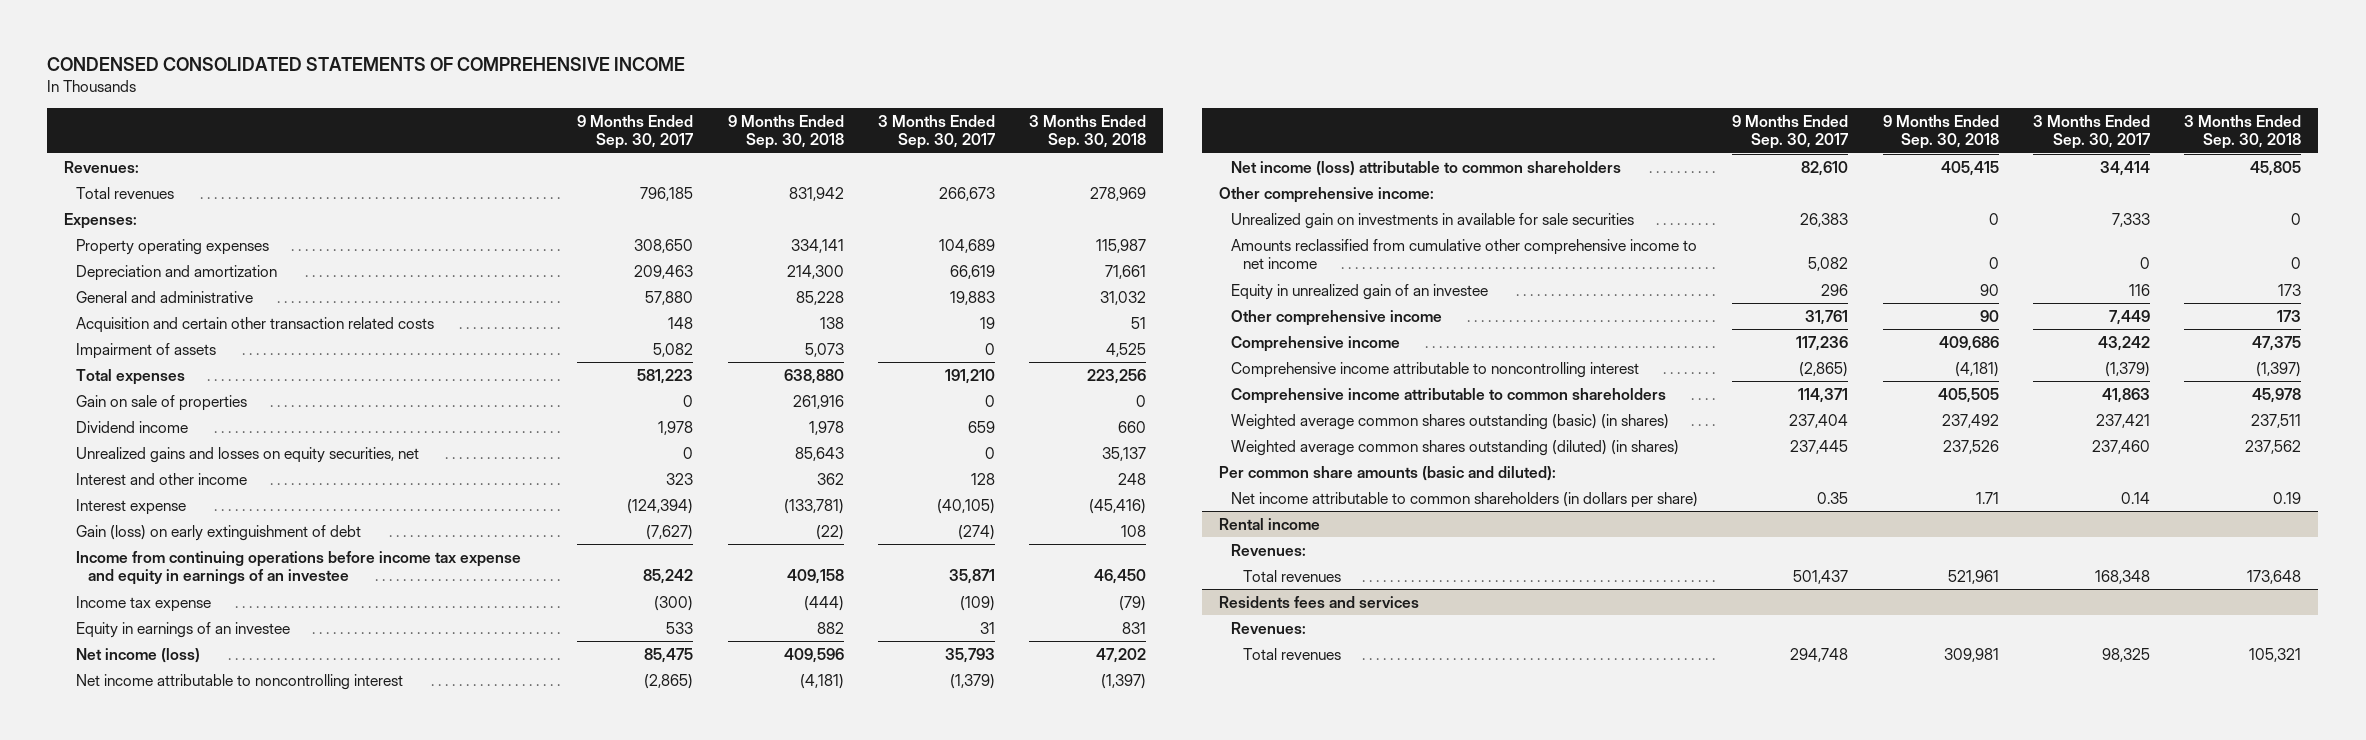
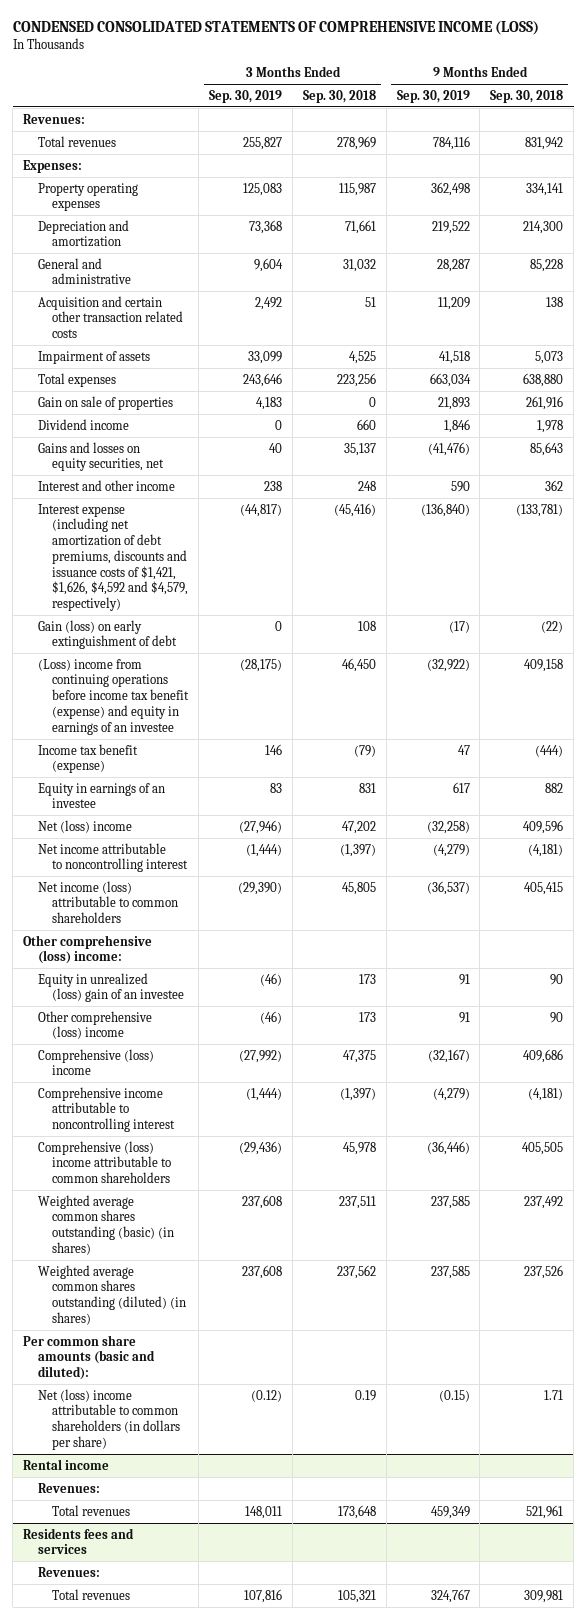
[47,57,686,72] CONDENSED CONSOLIDATED STATEMENTS OF COMPREHENSIVE INCOME -> [12,21,539,36] CONDENSED CONSOLIDATED STATEMENTS OF COMPREHENSIVE INCOME (LOSS)
[577,114,694,150] 9 Months Ended Sep. 30, 2017 -> none
[877,114,995,150] 3 Months Ended Sep. 30, 2017 -> none
none -> [209,89,283,103] Sep. 30, 2019
none -> [396,89,470,103] Sep. 30, 2019
[76,446,420,463] Unrealized gains and losses on equity securities, net -> [37,441,165,472] Gains and losses on equity securities, net
[76,498,187,515] Interest expense -> [37,503,189,611] Interest expense (including net amortization of debt premiums, discounts and issuance costs of $1,421, $1,626, $4,592 and $4,579, respectively)
[76,550,522,586] Income from continuing operations before income tax expense and equity in earnings of an investee -> [37,658,190,735] (Loss) income from continuing operations before income tax benefit (expense) and equity in earnings of an investee
[76,595,212,612] Income tax expense -> [37,743,138,774] Income tax benefit (expense)
[76,647,201,663] Net income (loss) -> [37,819,132,833] Net (loss) income
[1231,212,1635,229] Unrealized gain on investments in available for sale securities -> none
[1231,238,1698,270] Amounts reclassified from cumulative other comprehensive income to net income -> none
[1219,186,1435,203] Other comprehensive income: -> [23,934,153,965] Other comprehensive (loss) income:
[1231,283,1489,300] Equity in unrealized gain of an investee -> [37,972,185,1003] Equity in unrealized (loss) gain of an investee
[1231,309,1443,326] Other comprehensive income -> [37,1010,152,1040] Other comprehensive (loss) income
[1231,335,1401,352] Comprehensive income -> [37,1048,154,1076] Comprehensive (loss) income
[1231,387,1667,404] Comprehensive income attributable to common shareholders -> [37,1140,172,1184] Comprehensive (loss) income attributable to common shareholders
[1231,491,1699,508] Net income attributable to common shareholders (in dollars per share) -> [37,1388,181,1450] Net (loss) income attributable to common shareholders (in dollars per share)

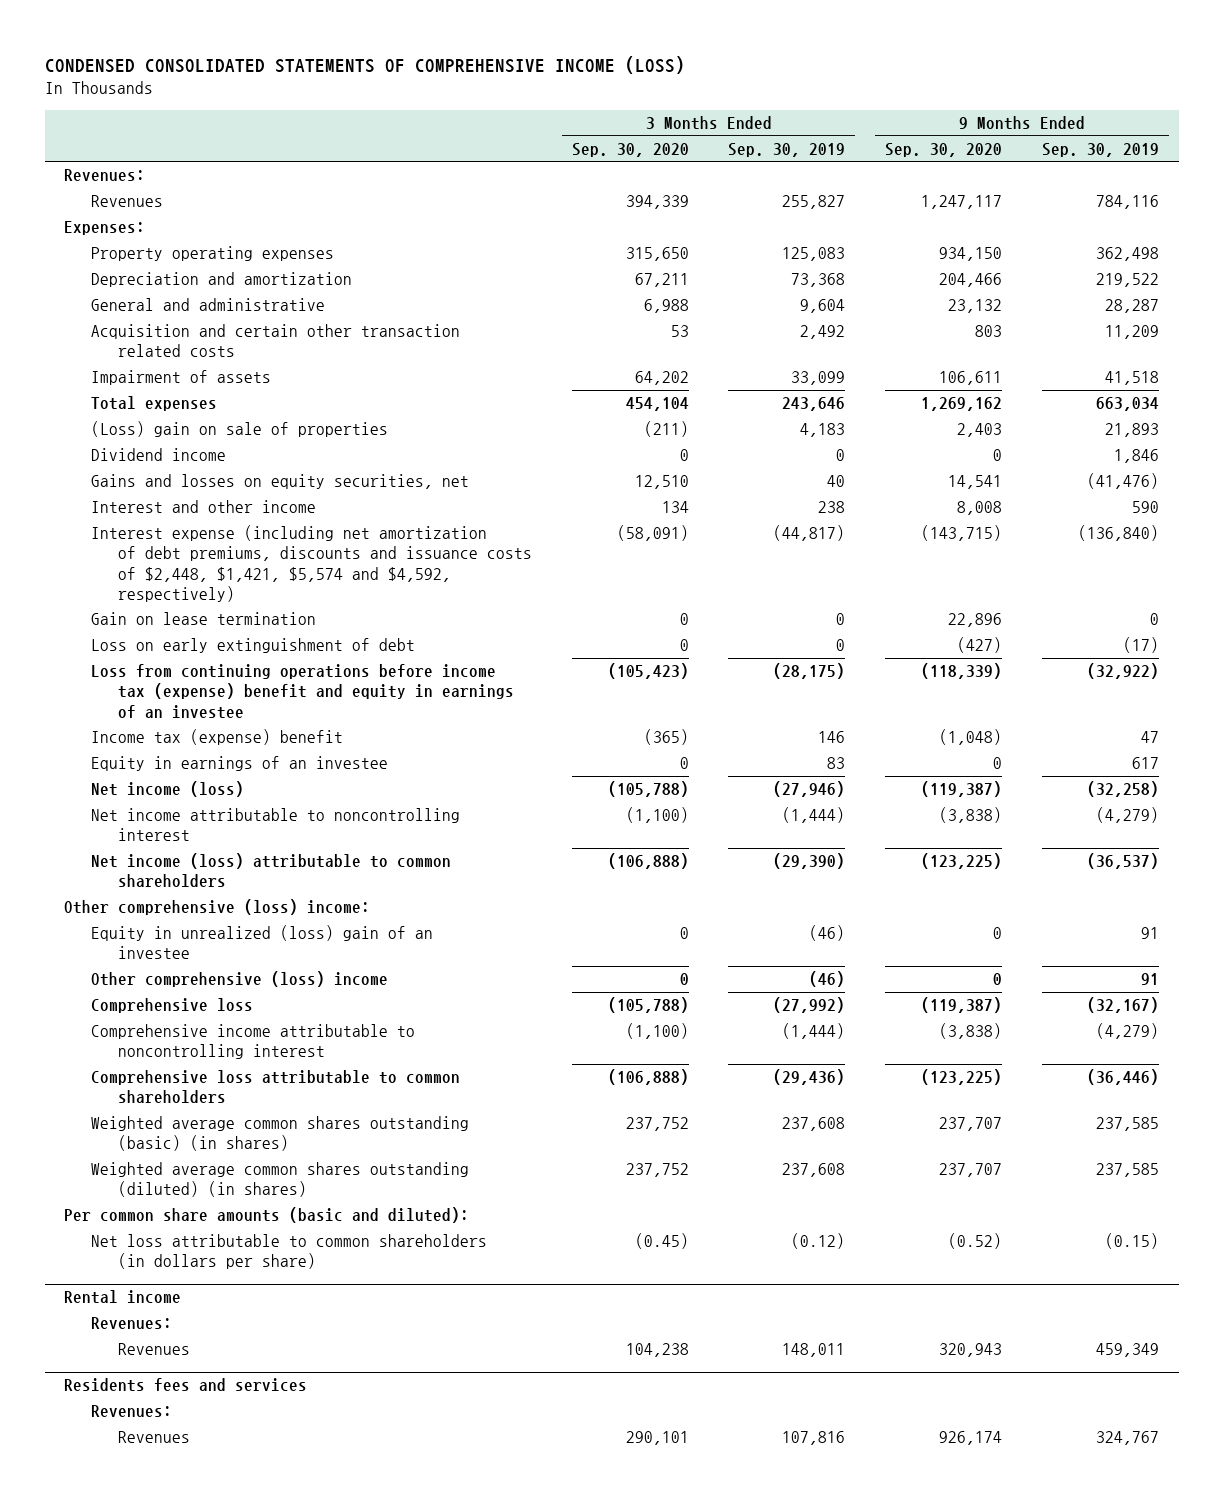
[302,89,376,103] Sep. 30, 2018 -> none
[490,89,564,103] Sep. 30, 2018 -> none
none -> [571,142,689,157] Sep. 30, 2020
none -> [885,142,1003,157] Sep. 30, 2020
[37,135,116,147] Total revenues -> [91,195,164,208] Revenues
[37,395,173,410] Gain on sale of properties -> [91,421,389,438] (Loss) gain on sale of properties
[37,503,189,611] Interest expense (including net amortization of debt premiums, discounts and issuance costs of $1,421, $1,626, $4,592 and $4,579, respectively) -> [91,525,532,602] Interest expense (including net amortization of debt premiums, discounts and issuance costs of $2,448, $1,421, $5,574 and $4,592, respectively)
none -> [91,612,317,626] Gain on lease termination
[37,619,178,650] Gain (loss) on early extinguishment of debt -> [91,638,416,654] Loss on early extinguishment of debt
[37,658,190,735] (Loss) income from continuing operations before income tax benefit (expense) and equity in earnings of an investee -> [91,664,514,719] Loss from continuing operations before income tax (expense) benefit and equity in earnings of an investee
[37,743,138,774] Income tax benefit (expense) -> [91,729,344,746] Income tax (expense) benefit
[37,819,132,833] Net (loss) income -> [91,781,245,798] Net income (loss)
[37,1048,154,1076] Comprehensive (loss) income -> [91,998,254,1014] Comprehensive loss
[37,1140,172,1184] Comprehensive (loss) income attributable to common shareholders -> [91,1070,461,1104] Comprehensive loss attributable to common shareholders
[37,1388,181,1450] Net (loss) income attributable to common shareholders (in dollars per share) -> [91,1234,488,1270] Net loss attributable to common shareholders (in dollars per share)
[52,1504,131,1516] Total revenues -> [117,1343,190,1356] Revenues
[52,1588,131,1600] Total revenues -> [117,1431,190,1444] Revenues

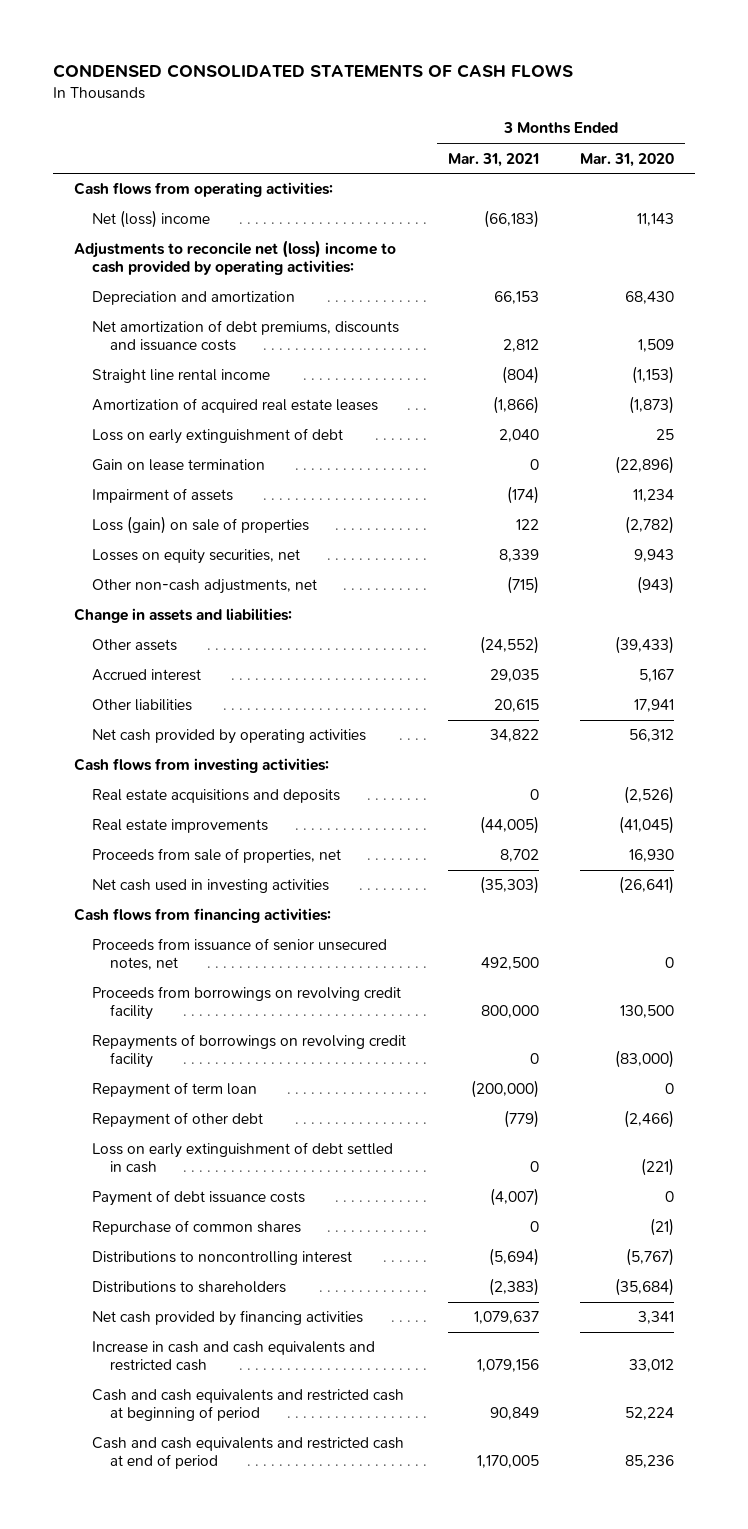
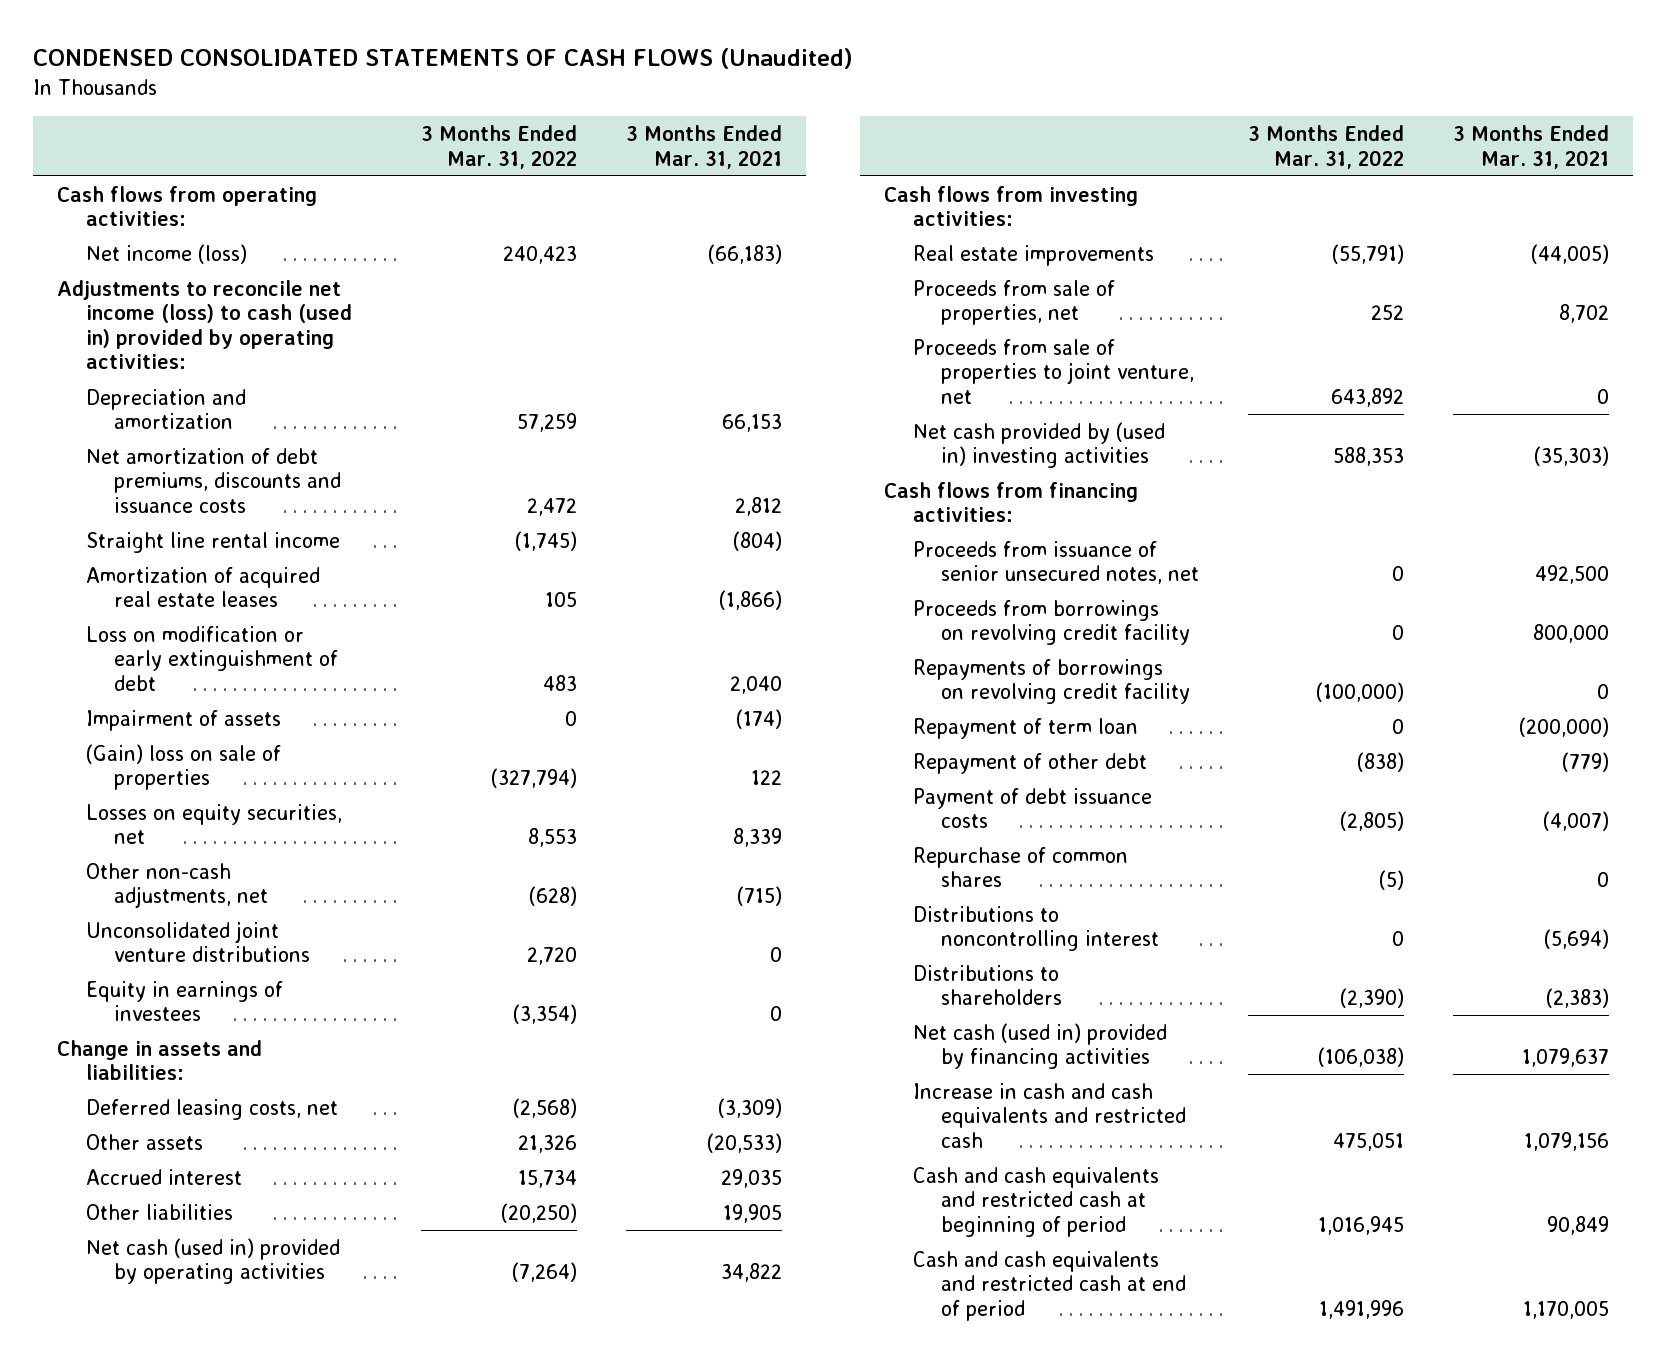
[53,64,574,79] CONDENSED CONSOLIDATED STATEMENTS OF CASH FLOWS -> [32,48,853,70] CONDENSED CONSOLIDATED STATEMENTS OF CASH FLOWS (Unaudited)
[580,152,675,167] Mar. 31, 2020 -> none
none -> [421,124,578,169] 3 Months Ended Mar. 31, 2022
[92,210,211,229] Net (loss) income -> [85,243,247,264] Net income (loss)
[73,240,396,276] Adjustments to reconcile net (loss) income to cash provided by operating activities: -> [57,279,352,370] Adjustments to reconcile net income (loss) to cash (used in) provided by operating activities:
[92,459,266,472] Gain on lease termination -> none
[92,428,344,445] Loss on early extinguishment of debt -> [85,625,339,691] Loss on modification or early extinguishment of debt
[92,516,310,535] Loss (gain) on sale of properties -> [85,743,281,791] (Gain) loss on sale of properties
none -> [85,920,311,963] Unconsolidated joint venture distributions
none -> [85,980,283,1022] Equity in earnings of investees
none -> [85,1098,338,1120] Deferred leasing costs, net
[479,636,539,655] (24,552) -> [706,1132,782,1153] (20,533)
[493,699,539,713] 20,615 -> [722,1203,782,1223] 19,905
[92,729,367,745] Net cash provided by operating activities -> [85,1237,340,1285] Net cash (used in) provided by operating activities
[92,789,341,804] Real estate acquisitions and deposits -> none
none -> [912,338,1195,404] Proceeds from sale of properties to joint venture, net
[92,879,330,894] Net cash used in investing activities -> [912,421,1165,469] Net cash provided by (used in) investing activities
[92,1142,394,1174] Loss on early extinguishment of debt settled in cash -> none
[92,1310,364,1327] Net cash provided by financing activities -> [912,1022,1167,1070] Net cash (used in) provided by financing activities

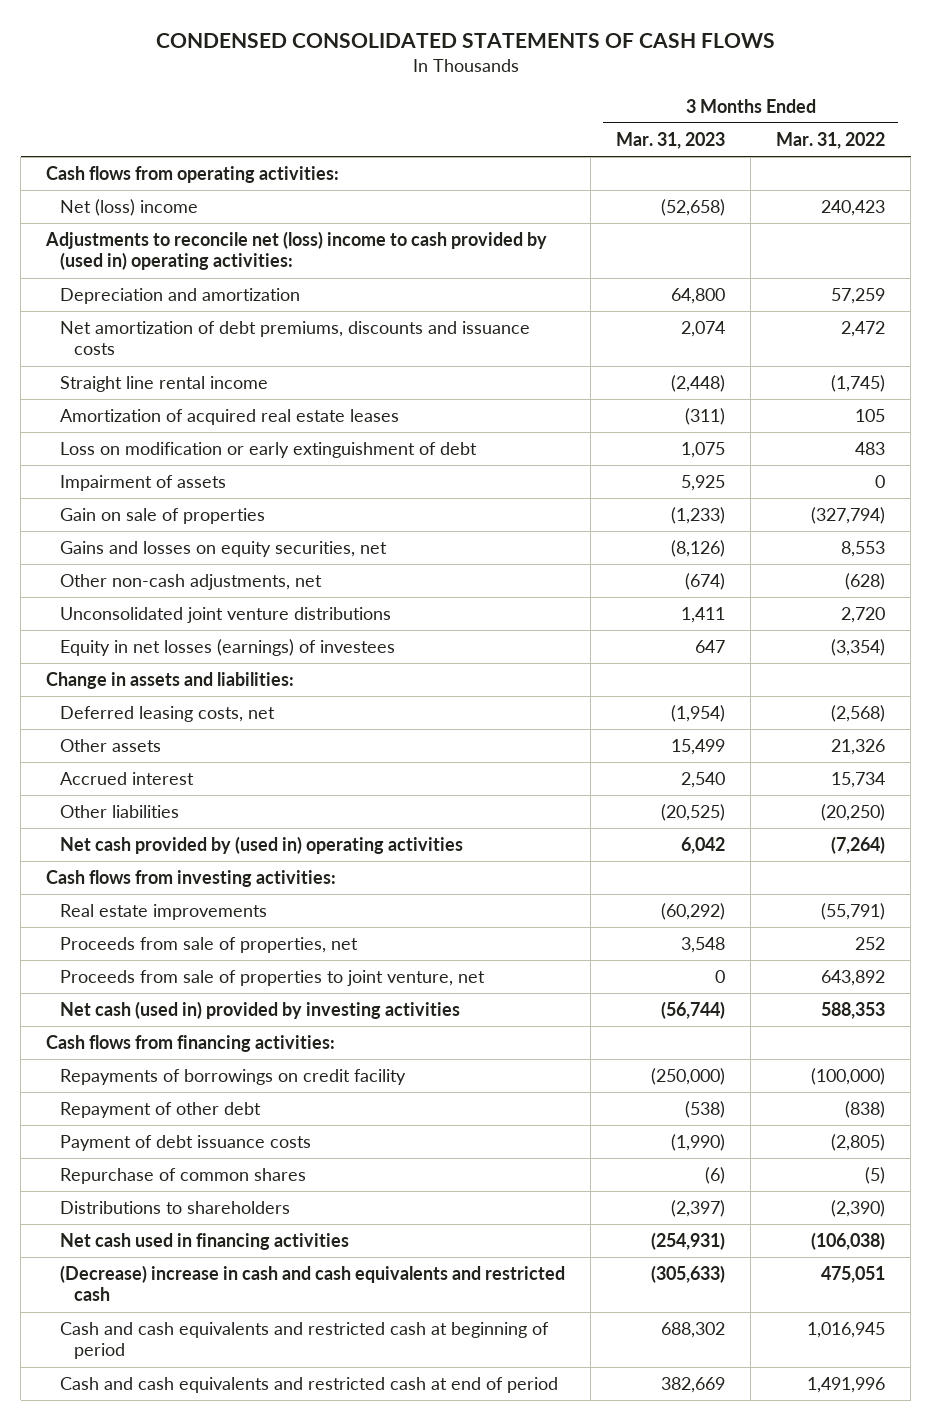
[32,48,853,70] CONDENSED CONSOLIDATED STATEMENTS OF CASH FLOWS (Unaudited) -> [155,33,775,49] CONDENSED CONSOLIDATED STATEMENTS OF CASH FLOWS
[625,124,782,169] 3 Months Ended Mar. 31, 2021 -> none
none -> [616,131,726,149] Mar. 31, 2023
[85,243,247,264] Net income (loss) -> [60,199,199,217] Net (loss) income
[57,279,352,370] Adjustments to reconcile net income (loss) to cash (used in) provided by operating activities: -> [45,231,548,271] Adjustments to reconcile net (loss) income to cash provided by (used in) operating activities:
[85,743,281,791] (Gain) loss on sale of properties -> [60,508,266,525] Gain on sale of properties
[85,803,342,845] Losses on equity securities, net -> [60,541,388,558] Gains and losses on equity securities, net
[85,980,283,1022] Equity in earnings of investees -> [60,639,396,657] Equity in net losses (earnings) of investees
[85,1237,340,1285] Net cash (used in) provided by operating activities -> [60,836,464,855] Net cash provided by (used in) operating activities
[912,421,1165,469] Net cash provided by (used in) investing activities -> [60,1001,461,1020] Net cash (used in) provided by investing activities
[912,540,1200,585] Proceeds from issuance of senior unsecured notes, net -> none
[912,599,1191,646] Proceeds from borrowings on revolving credit facility -> none
[912,717,1138,739] Repayment of term loan -> none
[912,658,1191,705] Repayments of borrowings on revolving credit facility -> [60,1069,407,1086] Repayments of borrowings on credit facility
[912,905,1160,952] Distributions to noncontrolling interest -> none
[912,1022,1167,1070] Net cash (used in) provided by financing activities -> [60,1233,350,1251] Net cash used in financing activities
[912,1082,1187,1148] Increase in cash and cash equivalents and restricted cash -> [60,1265,566,1302] (Decrease) increase in cash and cash equivalents and restricted cash

